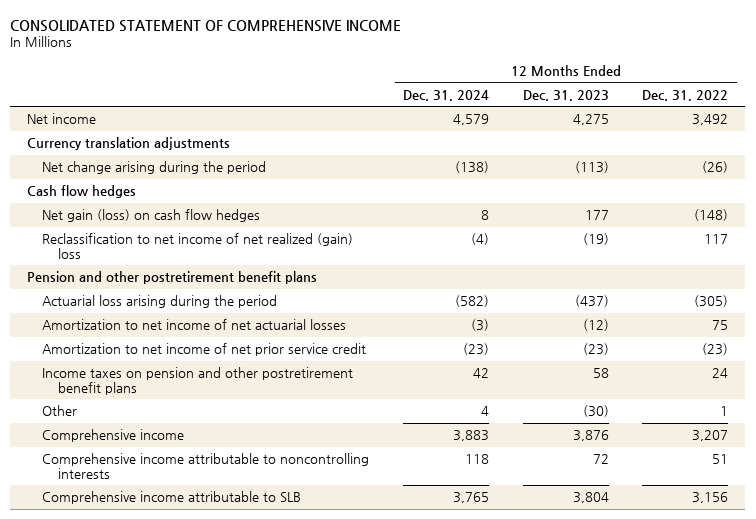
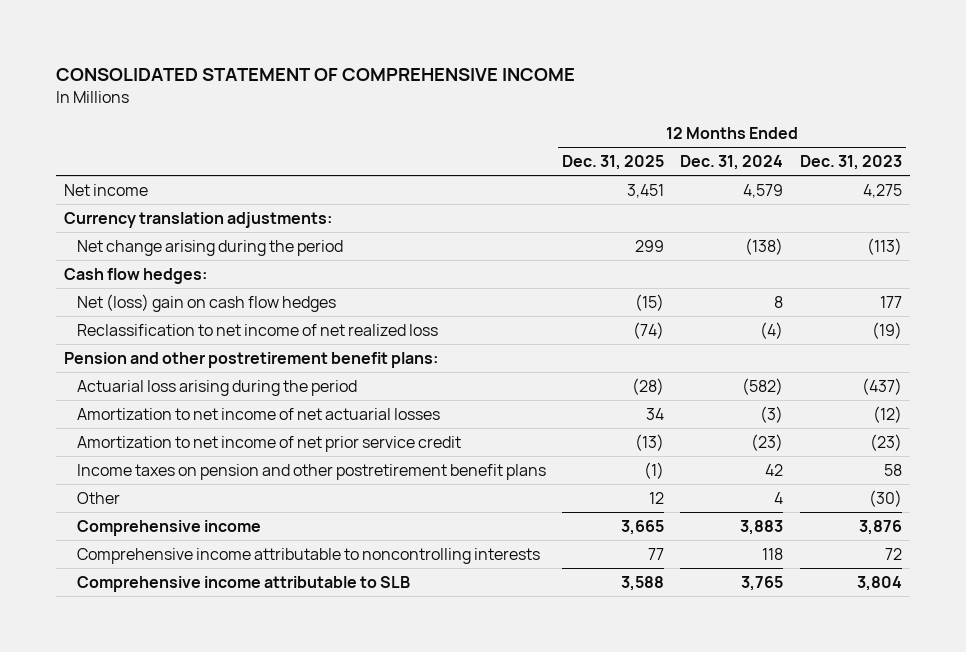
[642,89,729,101] Dec. 31, 2022 -> none
none -> [561,154,664,170] Dec. 31, 2025
[27,137,231,151] Currency translation adjustments -> [64,211,333,228] Currency translation adjustments:
[27,185,137,199] Cash flow hedges -> [64,267,208,284] Cash flow hedges:
[42,209,261,223] Net gain (loss) on cash flow hedges -> [76,293,336,312] Net (loss) gain on cash flow hedges
[42,233,354,259] Reclassification to net income of net realized (gain) loss -> [76,323,438,336] Reclassification to net income of net realized loss
[27,271,318,285] Pension and other postretirement benefit plans -> [64,351,439,368] Pension and other postretirement benefit plans:

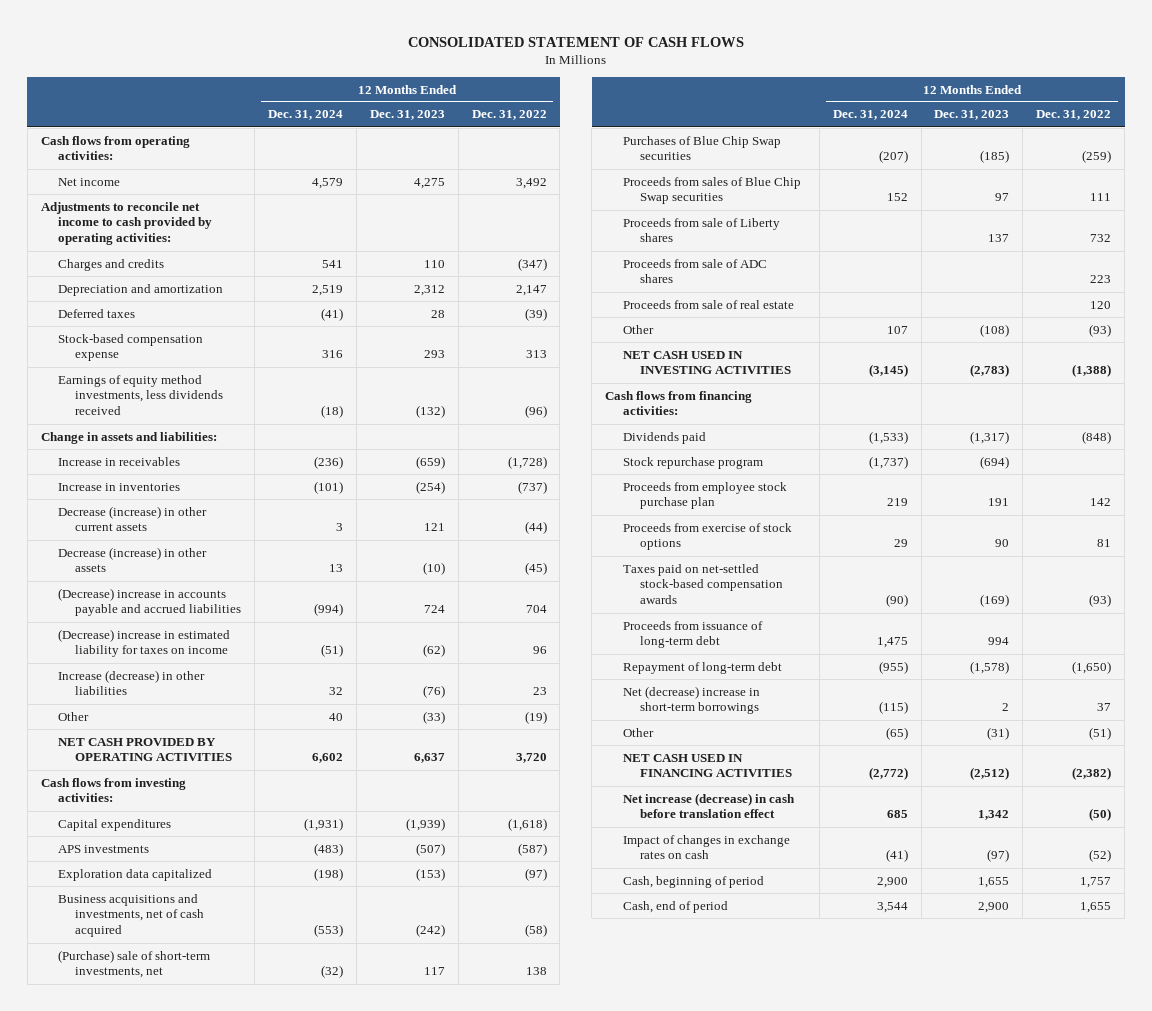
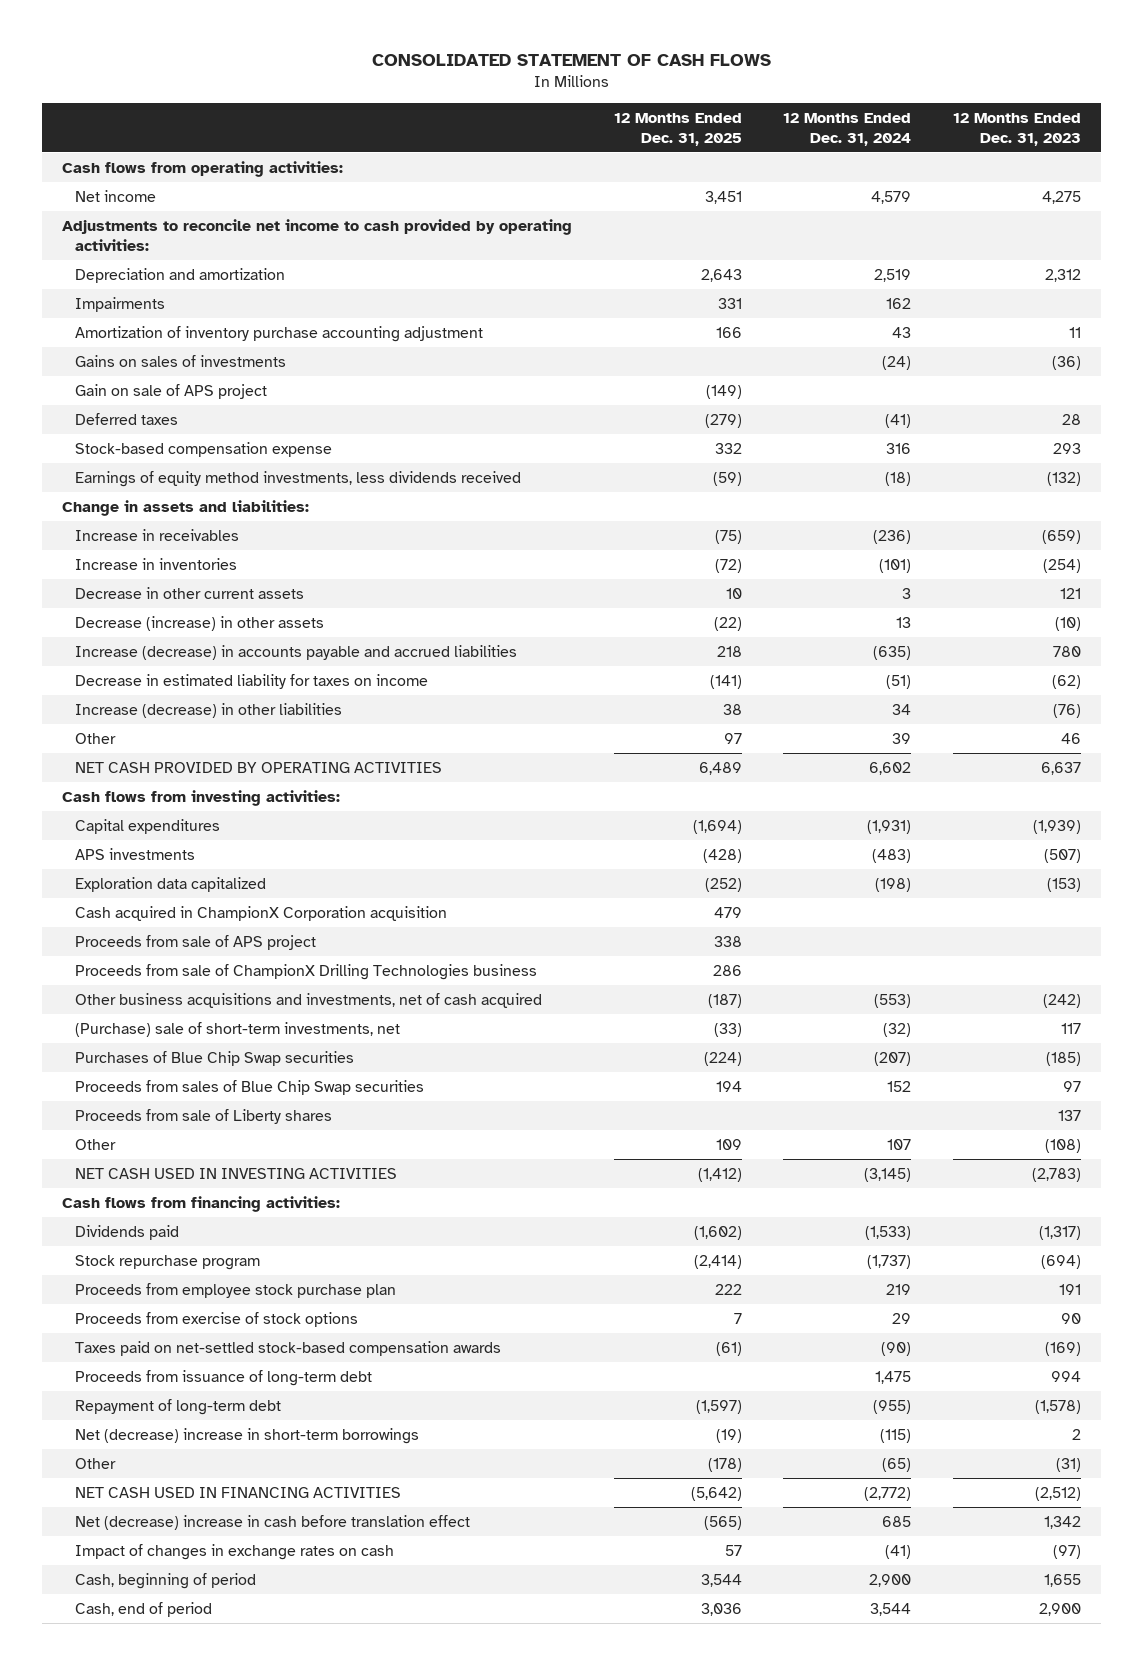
[471,110,547,121] Dec. 31, 2022 -> none
none -> [613,112,742,146] 12 Months Ended Dec. 31, 2025
[57,258,164,271] Charges and credits -> none
none -> [75,296,166,312] Impairments
none -> [75,325,484,342] Amortization of inventory purchase accounting adjustment
none -> [75,354,287,367] Gains on sales of investments
none -> [75,383,268,399] Gain on sale of APS project
[57,505,207,532] Decrease (increase) in other current assets -> [75,586,305,599] Decrease in other current assets
[57,587,242,617] (Decrease) increase in accounts payable and accrued liabilities -> [75,644,518,660] Increase (decrease) in accounts payable and accrued liabilities
[313,603,343,617] (994) -> [873,645,912,660] (635)
[423,605,445,614] 724 -> [1052,645,1081,657] 780
[57,628,230,658] (Decrease) increase in estimated liability for taxes on income -> [75,673,429,689] Decrease in estimated liability for taxes on income
[328,687,343,696] 32 -> [892,703,912,715] 34
[328,712,343,721] 40 -> [892,732,912,744] 39
[422,710,445,724] (33) -> [1060,732,1081,744] 46
none -> [75,905,448,921] Cash acquired in ChampionX Corporation acquisition
none -> [75,934,317,950] Proceeds from sale of APS project
none -> [75,963,538,980] Proceeds from sale of ChampionX Drilling Technologies business
[57,893,205,938] Business acquisitions and investments, net of cash acquired -> [75,992,543,1008] Other business acquisitions and investments, net of cash acquired
[622,258,767,284] Proceeds from sale of ADC shares -> none
[622,299,794,309] Proceeds from sale of real estate -> none
[622,792,795,819] Net increase (decrease) in cash before translation effect -> [75,1514,471,1530] Net (decrease) increase in cash before translation effect

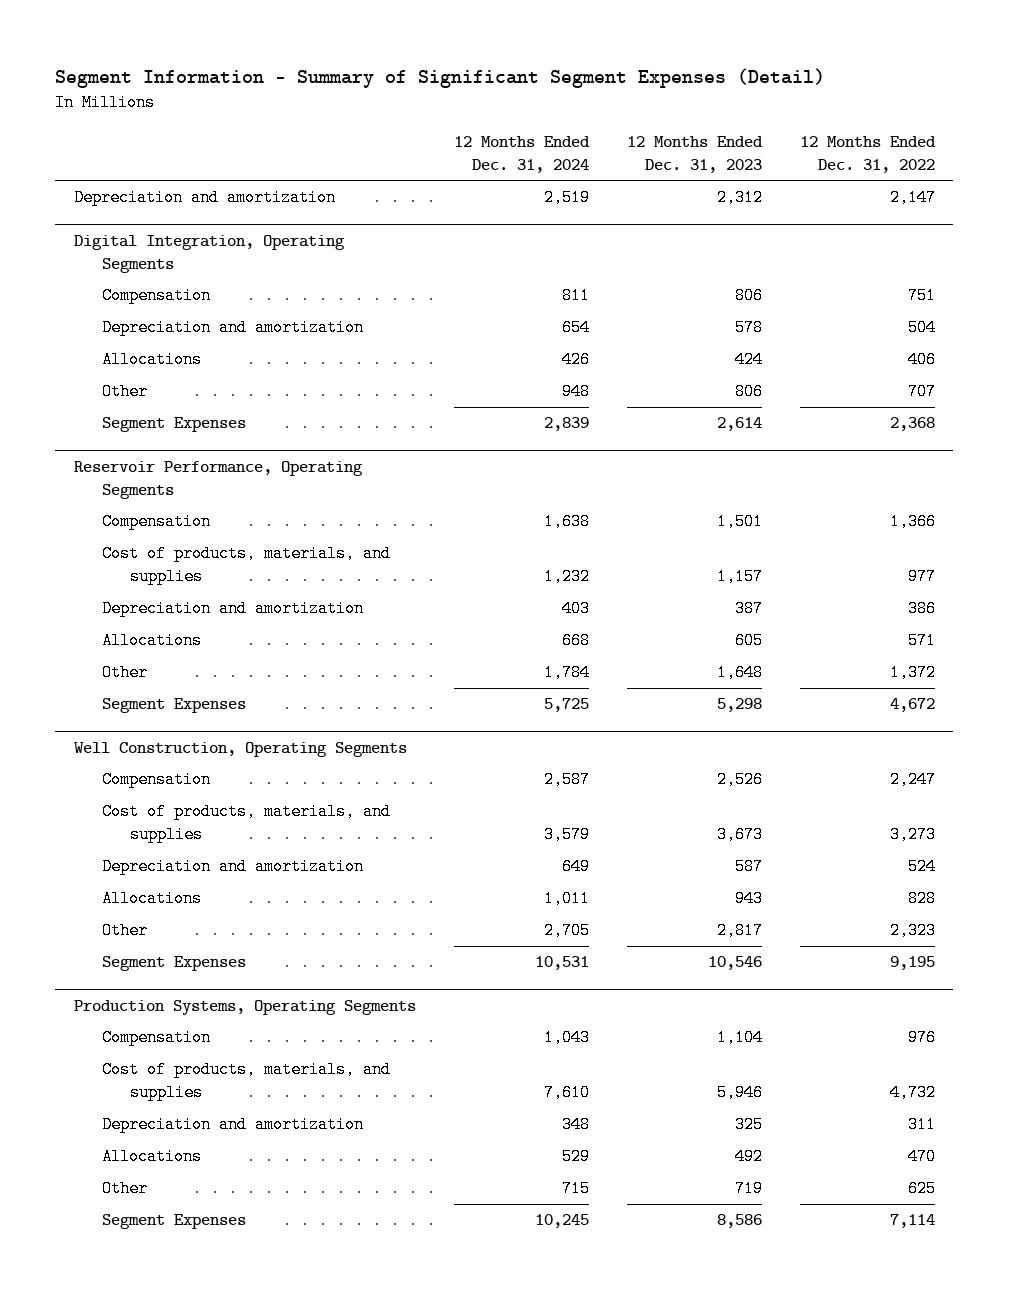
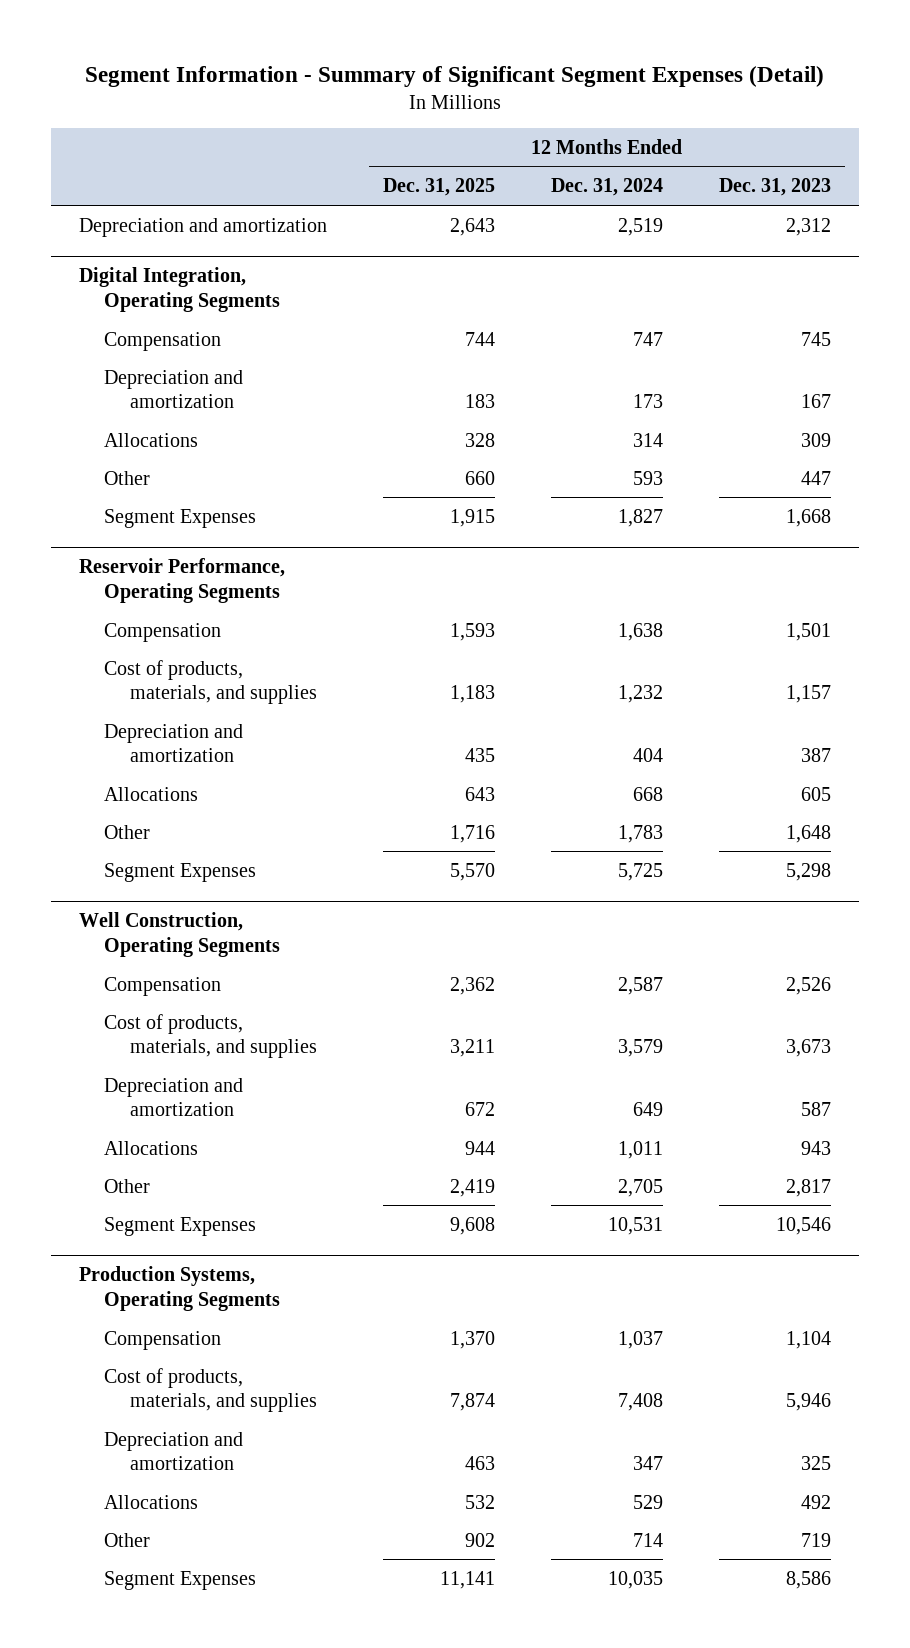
[799,135,936,173] 12 Months Ended Dec. 31, 2022 -> none
none -> [382,178,495,197] Dec. 31, 2025
[561,287,590,305] 811 -> [633,331,664,346] 747
[734,287,763,305] 806 -> [801,331,832,346] 745
[561,319,590,337] 654 -> [633,394,664,409] 173
[734,319,763,337] 578 -> [801,394,832,409] 167
[561,351,590,369] 426 -> [633,432,664,447] 314
[734,351,763,369] 424 -> [801,432,832,447] 309
[561,383,590,401] 948 -> [633,470,664,485] 593
[734,383,763,401] 806 -> [801,470,832,485] 447
[543,417,589,432] 2,839 -> [618,508,664,527] 1,827
[716,417,762,432] 2,614 -> [786,508,832,527] 1,668
[561,600,590,618] 403 -> [633,748,664,763] 404
[543,664,590,682] 1,784 -> [618,824,664,843] 1,783
[543,1029,590,1047] 1,043 -> [618,1330,664,1349] 1,037
[543,1084,590,1102] 7,610 -> [618,1393,664,1412] 7,408
[561,1116,590,1134] 348 -> [633,1456,664,1471] 347
[561,1180,590,1198] 715 -> [633,1532,664,1547] 714
[534,1214,589,1229] 10,245 -> [608,1570,664,1589] 10,035

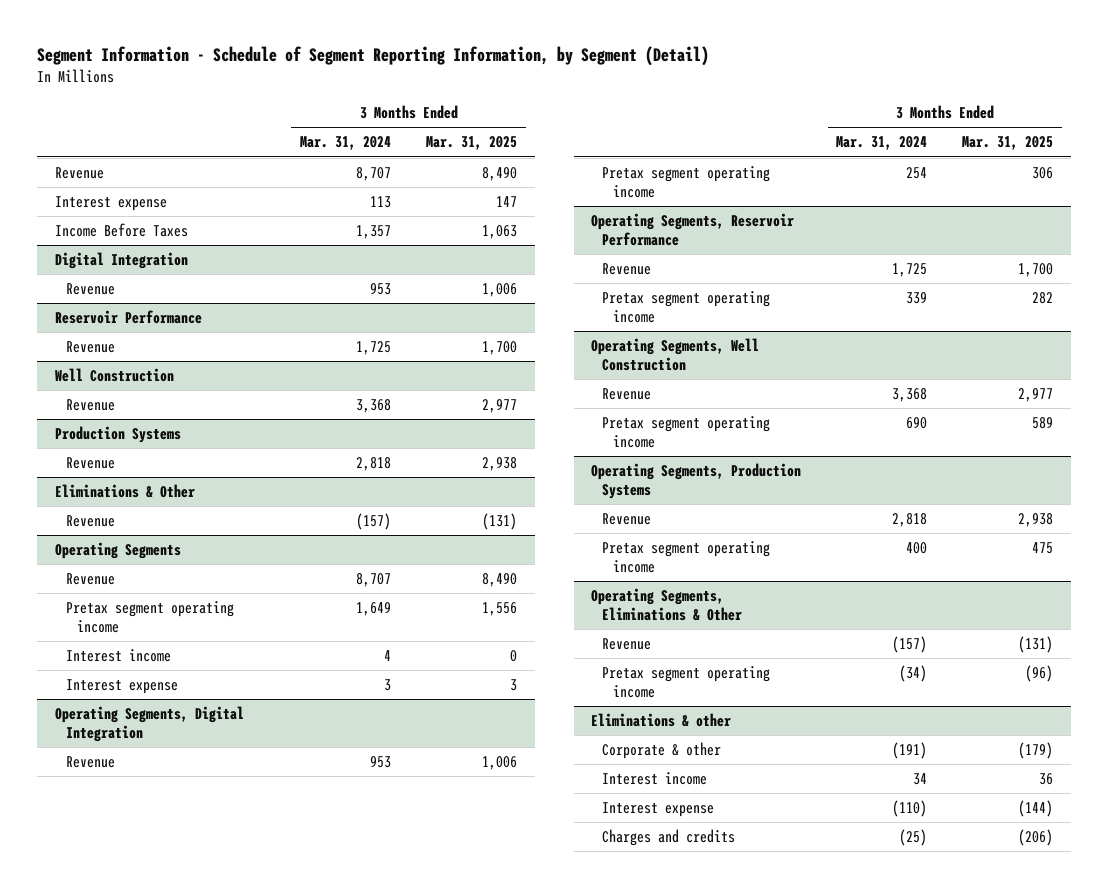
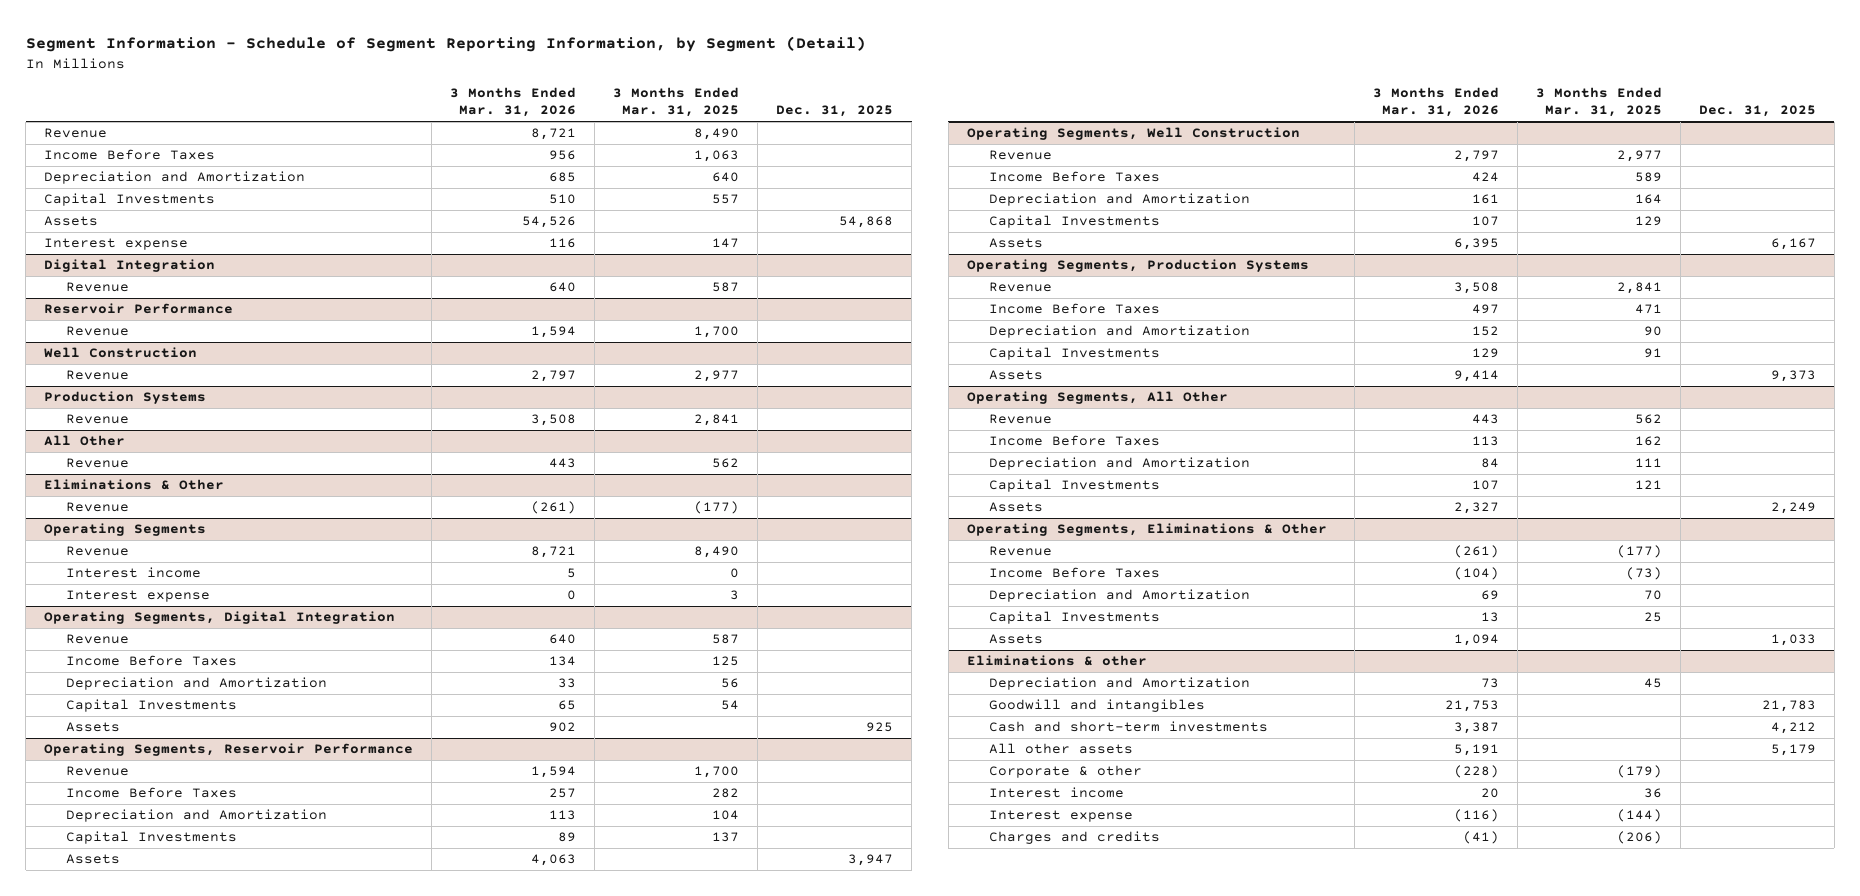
[300,136,392,151] Mar. 31, 2024 -> none
none -> [450,87,577,118] 3 Months Ended Mar. 31, 2026
none -> [776,105,894,118] Dec. 31, 2025
none -> [44,171,306,185] Depreciation and Amortization
none -> [44,193,216,207] Capital Investments
none -> [44,216,99,227] Assets
[54,196,167,212] Interest expense -> [44,238,189,251] Interest expense
[482,283,518,298] 1,006 -> [712,282,740,293] 587
[482,457,518,472] 2,938 -> [694,414,740,427] 2,841
none -> [44,435,126,447] All Other
none -> [66,458,130,469] Revenue
[482,513,518,531] (131) -> [694,501,740,515] (177)
[65,601,234,633] Pretax segment operating income -> none
[602,166,771,198] Pretax segment operating income -> none
[482,756,518,771] 1,006 -> [712,634,740,645] 587
none -> [66,655,238,667] Income Before Taxes
none -> [66,677,328,691] Depreciation and Amortization
none -> [66,699,238,713] Capital Investments
none -> [66,722,121,733] Assets
[602,291,771,323] Pretax segment operating income -> [66,787,238,799] Income Before Taxes
none -> [66,809,328,823] Depreciation and Amortization
none -> [66,831,238,845] Capital Investments
none -> [66,854,121,865] Assets
[602,416,771,448] Pretax segment operating income -> [988,171,1160,183] Income Before Taxes
none -> [988,193,1250,207] Depreciation and Amortization
none -> [988,215,1160,229] Capital Investments
none -> [988,238,1043,249] Assets
[602,541,771,573] Pretax segment operating income -> none
[1018,513,1054,528] 2,938 -> [1616,282,1662,295] 2,841
none -> [988,303,1160,315] Income Before Taxes
none -> [988,325,1250,339] Depreciation and Amortization
none -> [988,347,1160,361] Capital Investments
none -> [988,370,1043,381] Assets
none -> [966,391,1228,405] Operating Segments, All Other
none -> [988,414,1052,425] Revenue
none -> [988,435,1160,447] Income Before Taxes
none -> [988,457,1250,471] Depreciation and Amortization
none -> [988,479,1160,493] Capital Investments
none -> [988,502,1043,513] Assets
[602,666,771,698] Pretax segment operating income -> none
[1018,636,1054,654] (131) -> [1616,545,1662,559] (177)
none -> [988,567,1160,579] Income Before Taxes
none -> [988,589,1250,603] Depreciation and Amortization
none -> [988,611,1160,625] Capital Investments
none -> [988,634,1043,645] Assets
none -> [988,677,1250,691] Depreciation and Amortization
none -> [988,699,1205,713] Goodwill and intangibles
none -> [988,721,1268,733] Cash and short-term investments
none -> [988,743,1133,755] All other assets

